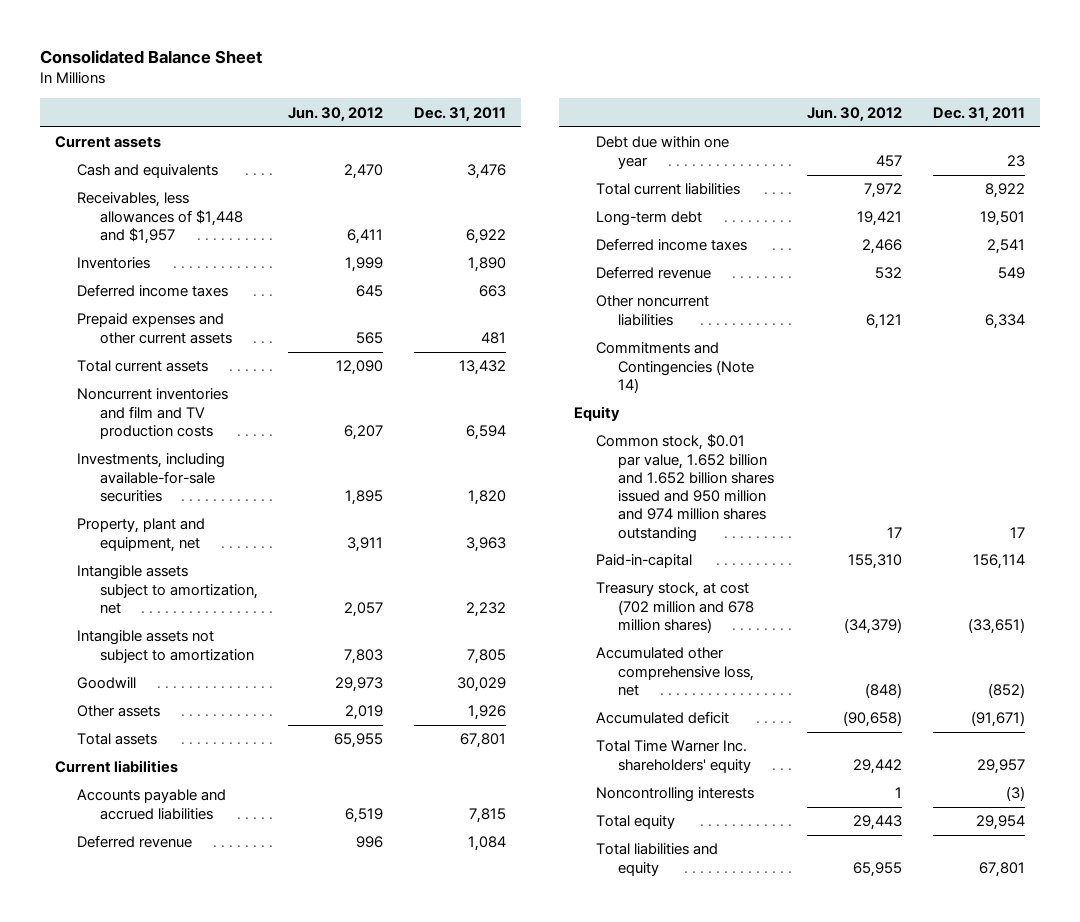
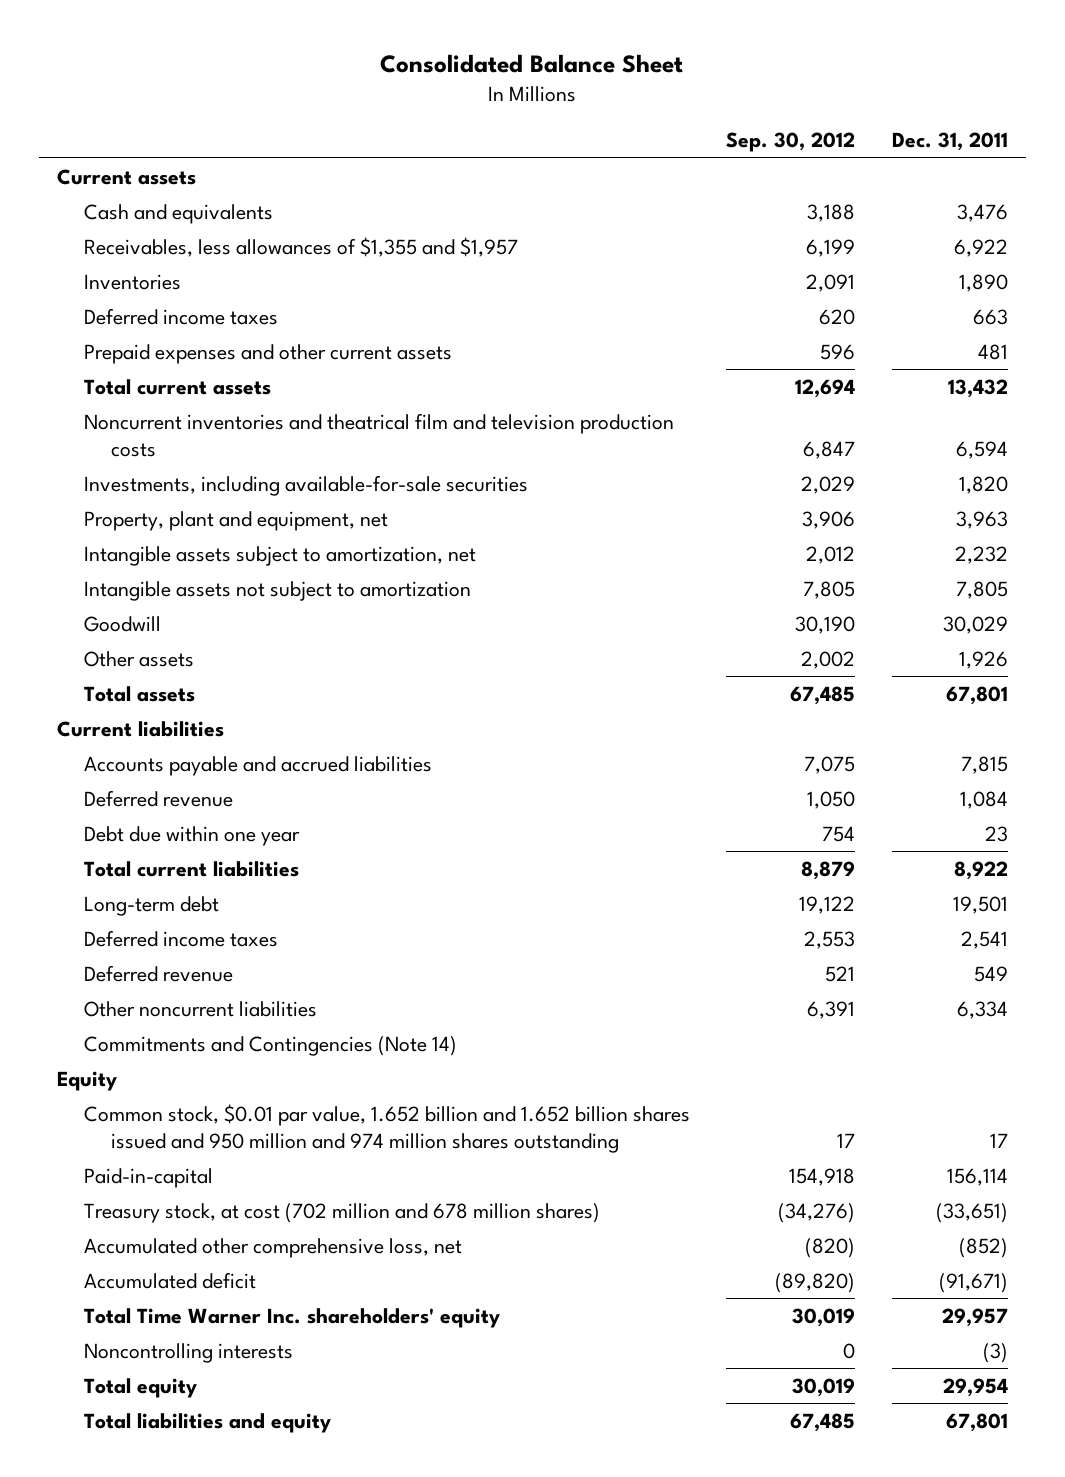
[288,106,384,122] Jun. 30, 2012 -> none
none -> [726,132,856,153] Sep. 30, 2012
[77,192,243,244] Receivables, less allowances of $1,448 and $1,957 -> [84,236,519,257] Receivables, less allowances of $1,355 and $1,957
[77,388,229,439] Noncurrent inventories and film and TV production costs -> [84,412,675,458] Noncurrent inventories and theatrical film and television production costs

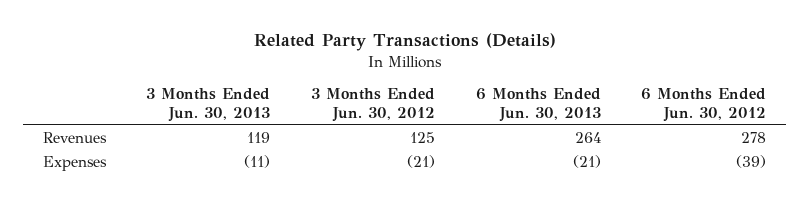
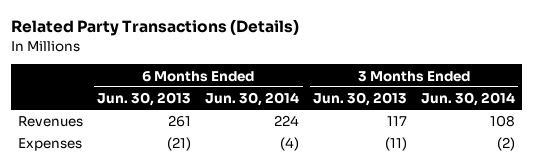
[311,88,436,122] 3 Months Ended Jun. 30, 2012 -> none
[641,88,767,122] 6 Months Ended Jun. 30, 2012 -> none
none -> [205,92,300,107] Jun. 30, 2014
none -> [420,92,515,107] Jun. 30, 2014
[247,132,271,144] 119 -> [386,116,407,127] 117
[574,132,601,144] 264 -> [168,115,192,128] 261

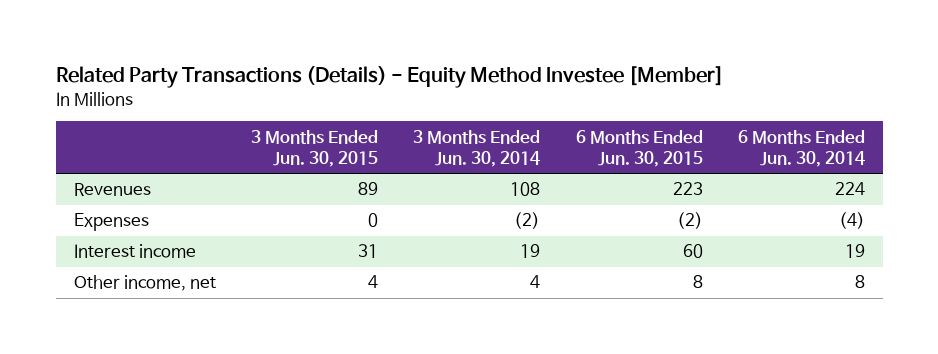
[11,19,300,37] Related Party Transactions (Details) -> [55,65,724,88] Related Party Transactions (Details) - Equity Method Investee [Member]
[97,92,192,107] Jun. 30, 2013 -> none
[312,92,407,107] Jun. 30, 2013 -> none
none -> [250,129,378,168] 3 Months Ended Jun. 30, 2015
none -> [575,129,703,168] 6 Months Ended Jun. 30, 2015
none -> [73,244,196,259] Interest income
none -> [73,275,216,292] Other income, net

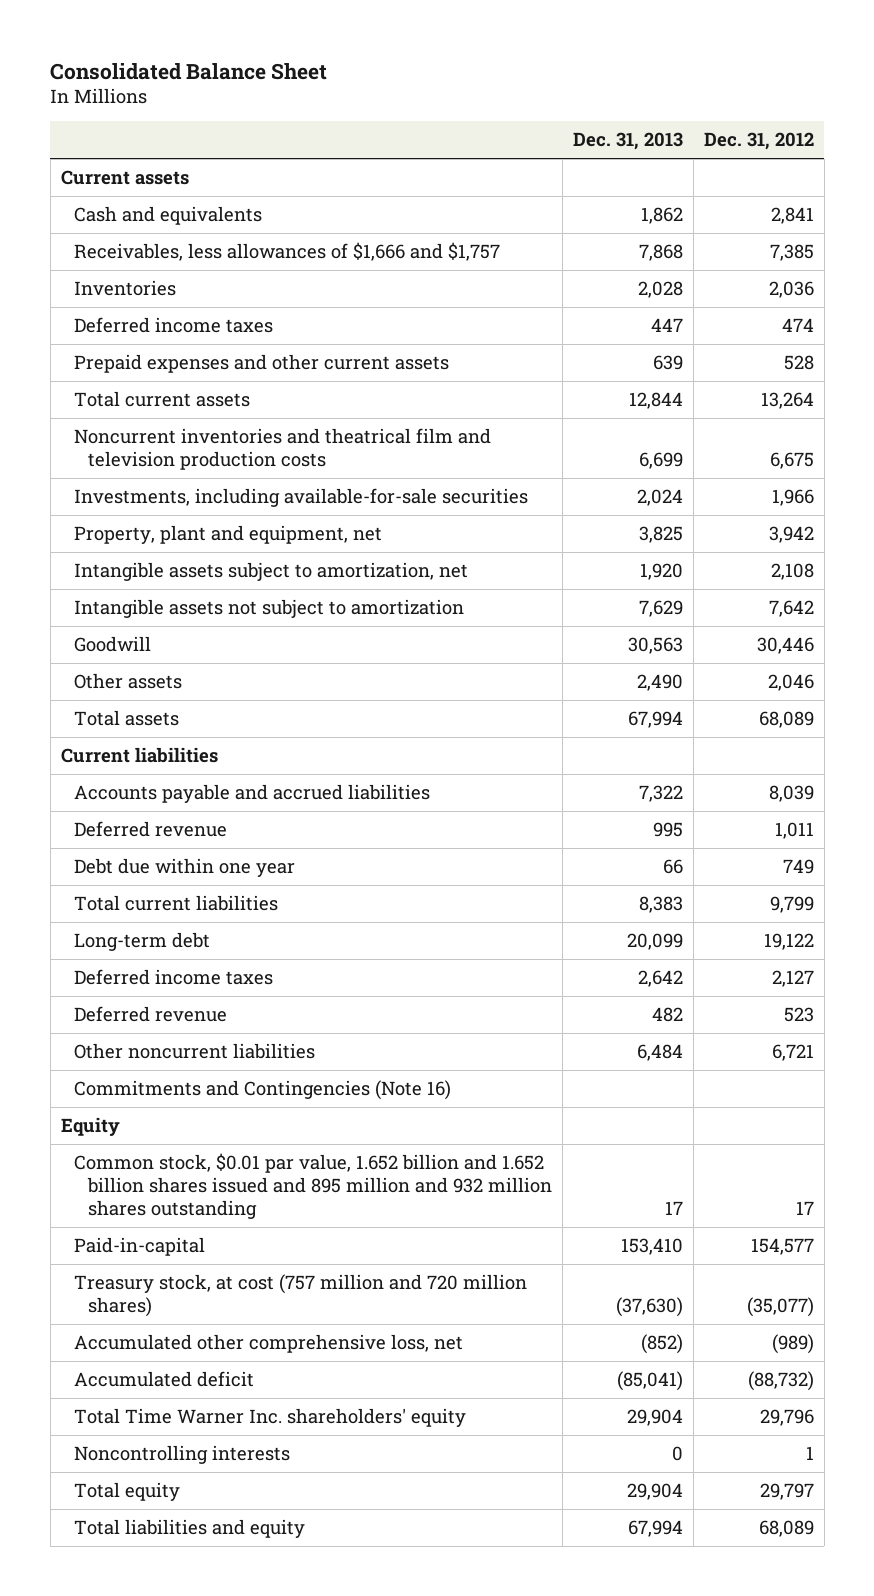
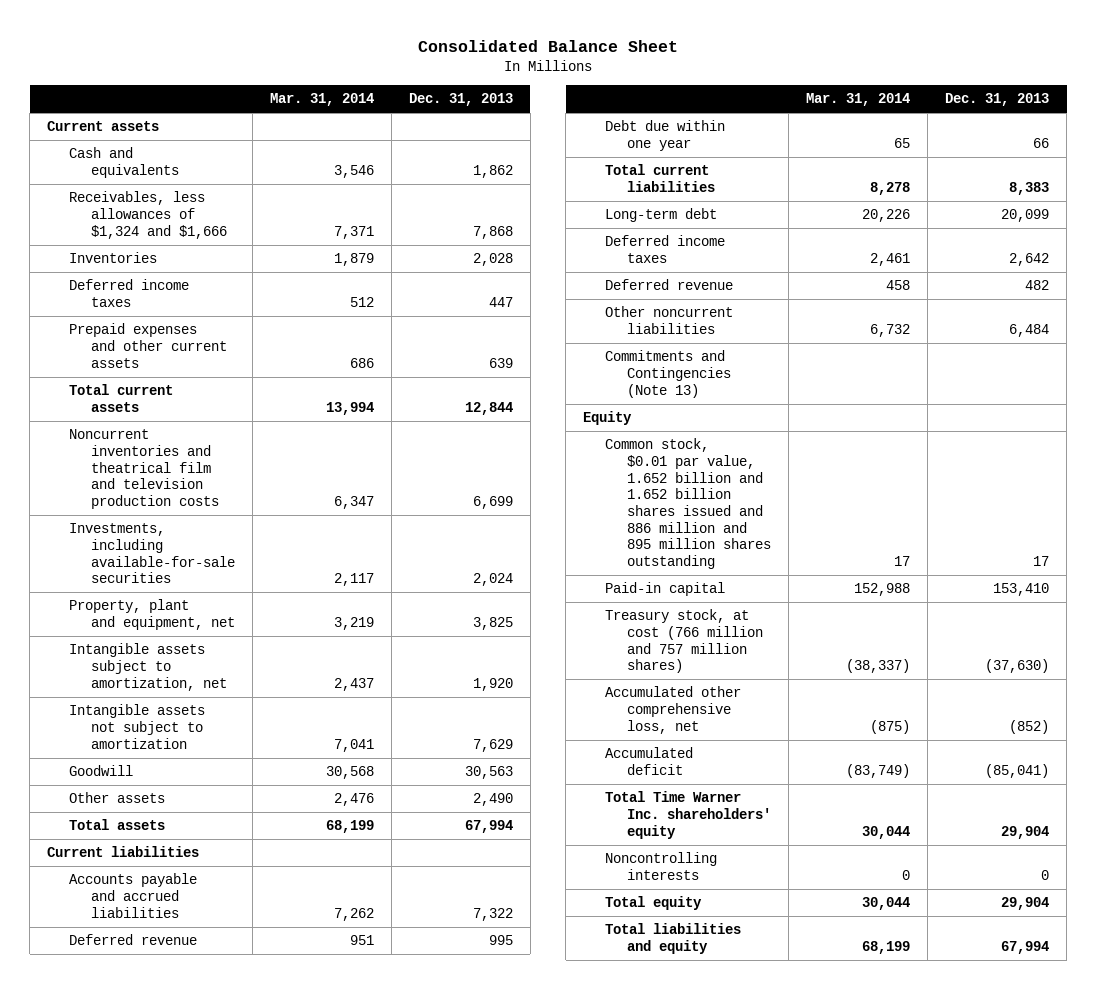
[703,132,814,151] Dec. 31, 2012 -> none
none -> [270,93,375,107] Mar. 31, 2014
[74,241,501,261] Receivables, less allowances of $1,666 and $1,757 -> [69,191,228,239] Receivables, less allowances of $1,324 and $1,666
[74,1079,452,1100] Commitments and Contingencies (Note 16) -> [605,350,732,398] Commitments and Contingencies (Note 13)
[74,1152,552,1220] Common stock, $0.01 par value, 1.652 billion and 1.652 billion shares issued and 895 million and 932 million shares outstanding -> [605,438,772,570] Common stock, $0.01 par value, 1.652 billion and 1.652 billion shares issued and 886 million and 895 million shares outstanding
[74,1236,206,1256] Paid-in-capital -> [605,582,726,597] Paid-in capital
[74,1273,528,1317] Treasury stock, at cost (757 million and 720 million shares) -> [605,609,764,674] Treasury stock, at cost (766 million and 757 million shares)

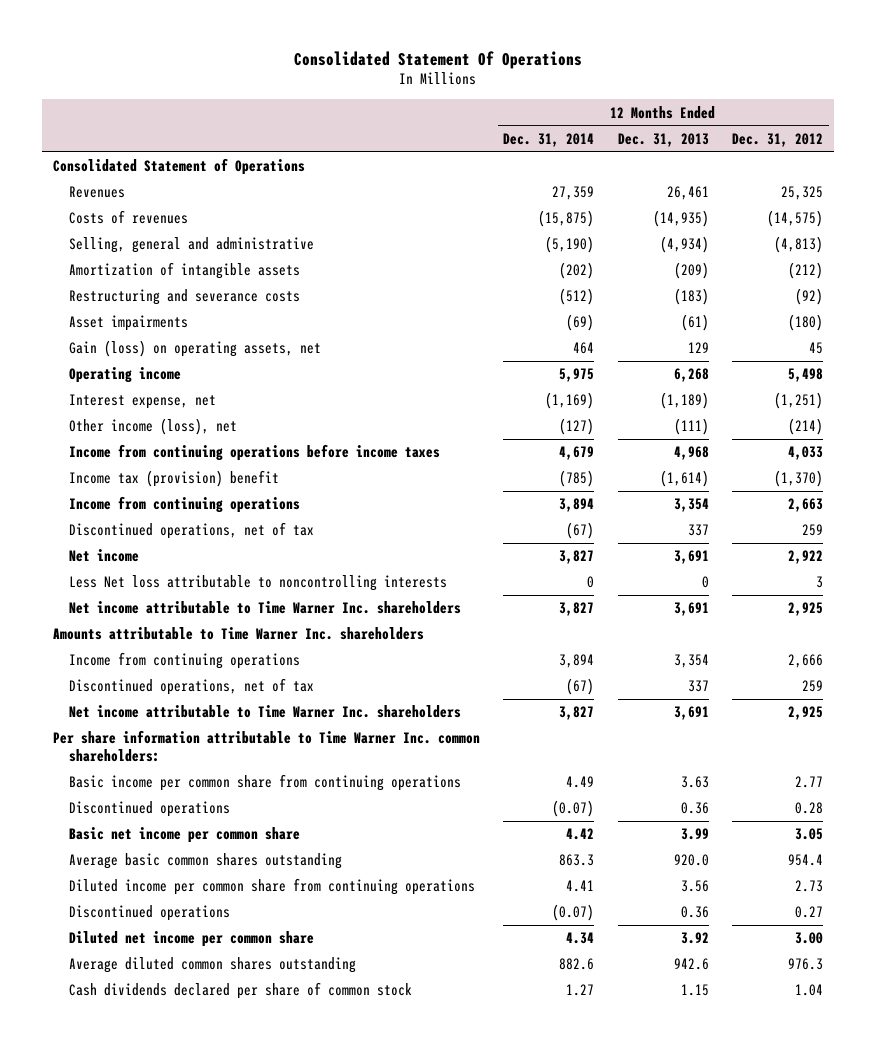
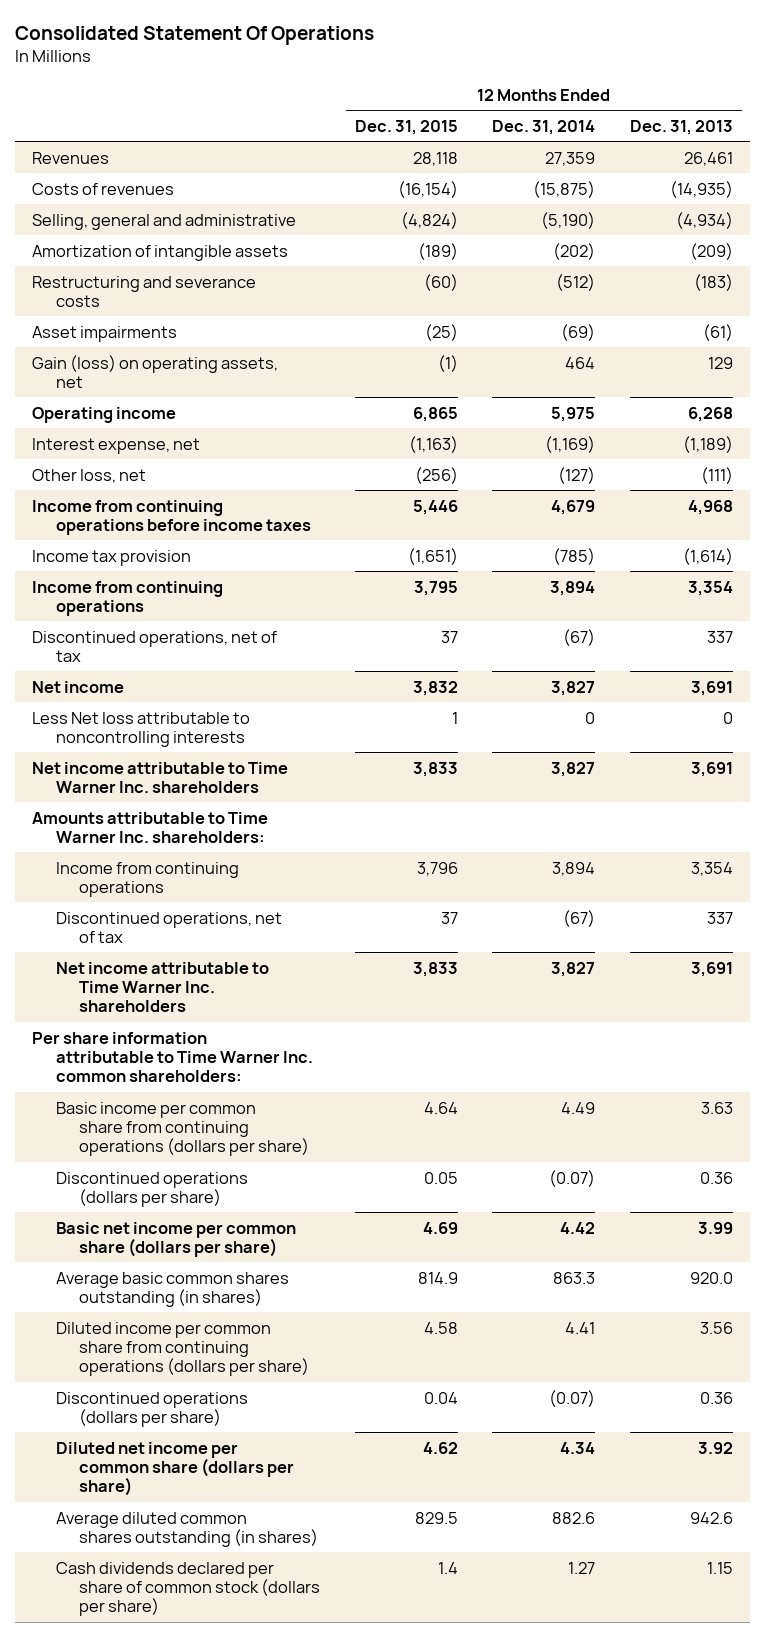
[731,132,823,147] Dec. 31, 2012 -> none
none -> [354,119,458,135] Dec. 31, 2015
[53,158,306,176] Consolidated Statement of Operations -> none
[68,418,237,436] Other income (loss), net -> [31,468,146,483] Other loss, net
[68,470,279,488] Income tax (provision) benefit -> [31,549,191,566] Income tax provision
[53,627,425,641] Amounts attributable to Time Warner Inc. shareholders -> [31,811,268,843] Amounts attributable to Time Warner Inc. shareholders:
[68,774,461,792] Basic income per common share from continuing operations -> [55,1101,310,1157] Basic income per common share from continuing operations (dollars per share)
[68,801,230,818] Discontinued operations -> [55,1171,248,1207] Discontinued operations (dollars per share)
[68,827,300,844] Basic net income per common share -> [55,1221,296,1257] Basic net income per common share (dollars per share)
[68,853,342,870] Average basic common shares outstanding -> [55,1271,289,1307] Average basic common shares outstanding (in shares)
[68,878,475,896] Diluted income per common share from continuing operations -> [55,1321,310,1377] Diluted income per common share from continuing operations (dollars per share)
[68,905,230,922] Discontinued operations -> [55,1391,248,1427] Discontinued operations (dollars per share)
[68,931,314,948] Diluted net income per common share -> [55,1441,295,1497] Diluted net income per common share (dollars per share)
[68,957,356,974] Average diluted common shares outstanding -> [55,1511,319,1547] Average diluted common shares outstanding (in shares)
[68,982,412,1000] Cash dividends declared per share of common stock -> [55,1561,321,1617] Cash dividends declared per share of common stock (dollars per share)

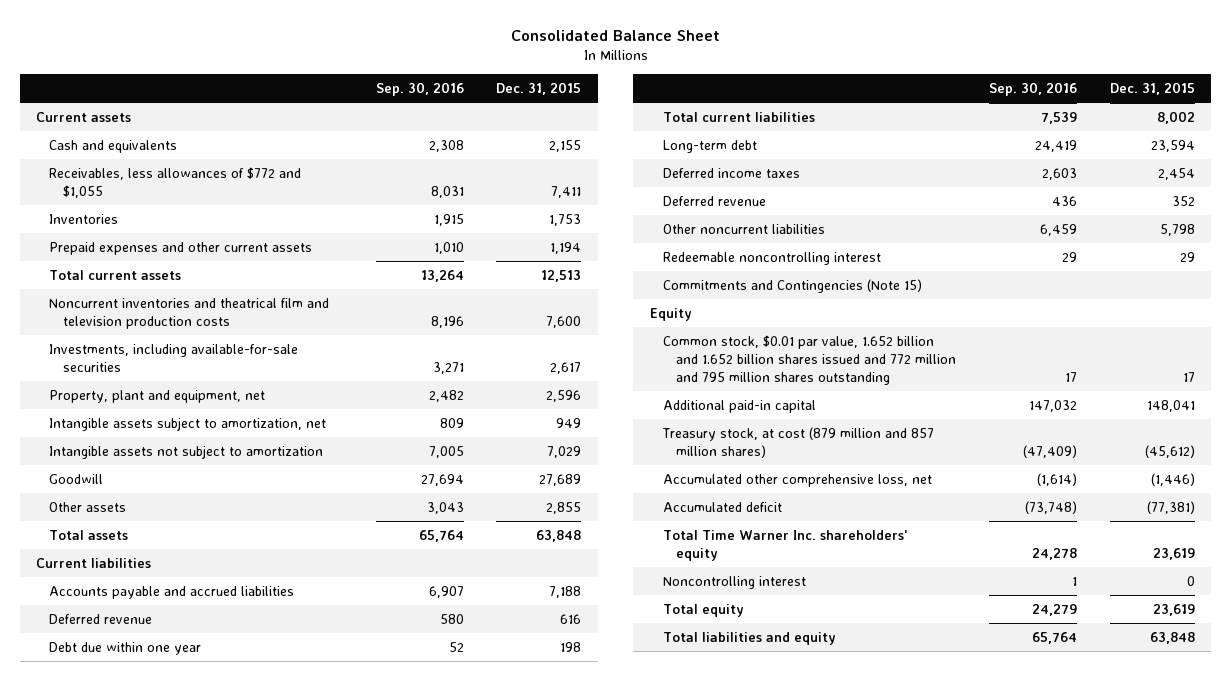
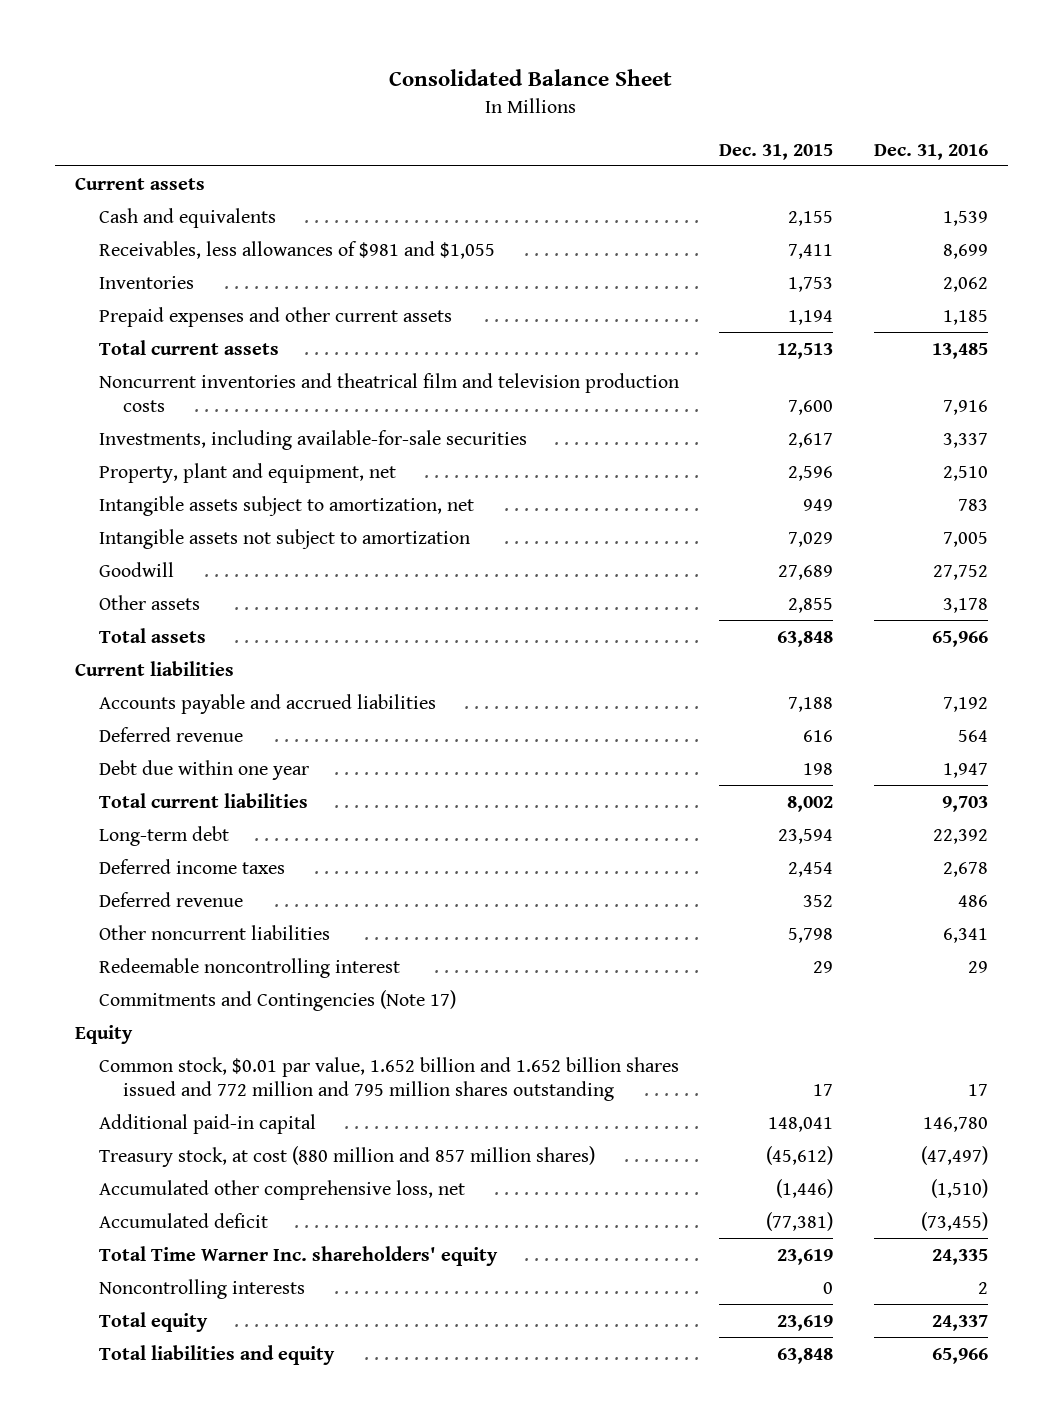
[375,82,464,97] Sep. 30, 2016 -> none
none -> [873,143,988,160] Dec. 31, 2016
[49,166,302,198] Receivables, less allowances of $772 and $1,055 -> [99,240,496,259] Receivables, less allowances of $981 and $1,055
[662,278,922,293] Commitments and Contingencies (Note 15) -> [99,989,457,1011] Commitments and Contingencies (Note 17)
[661,426,934,458] Treasury stock, at cost (879 million and 857 million shares) -> [99,1145,596,1167] Treasury stock, at cost (880 million and 857 million shares)
[662,575,806,589] Noncontrolling interest -> [99,1278,306,1299] Noncontrolling interests

